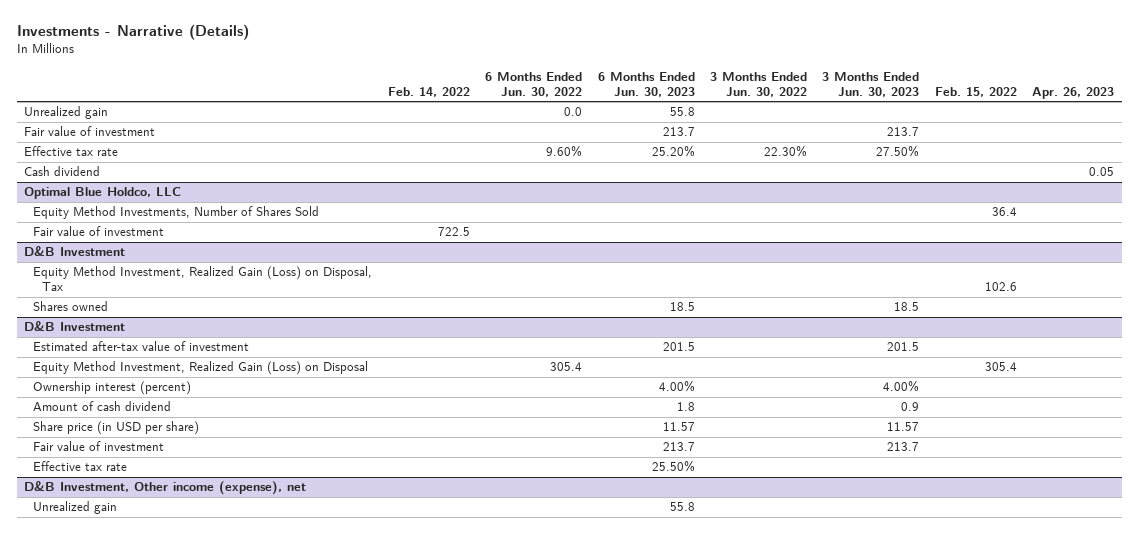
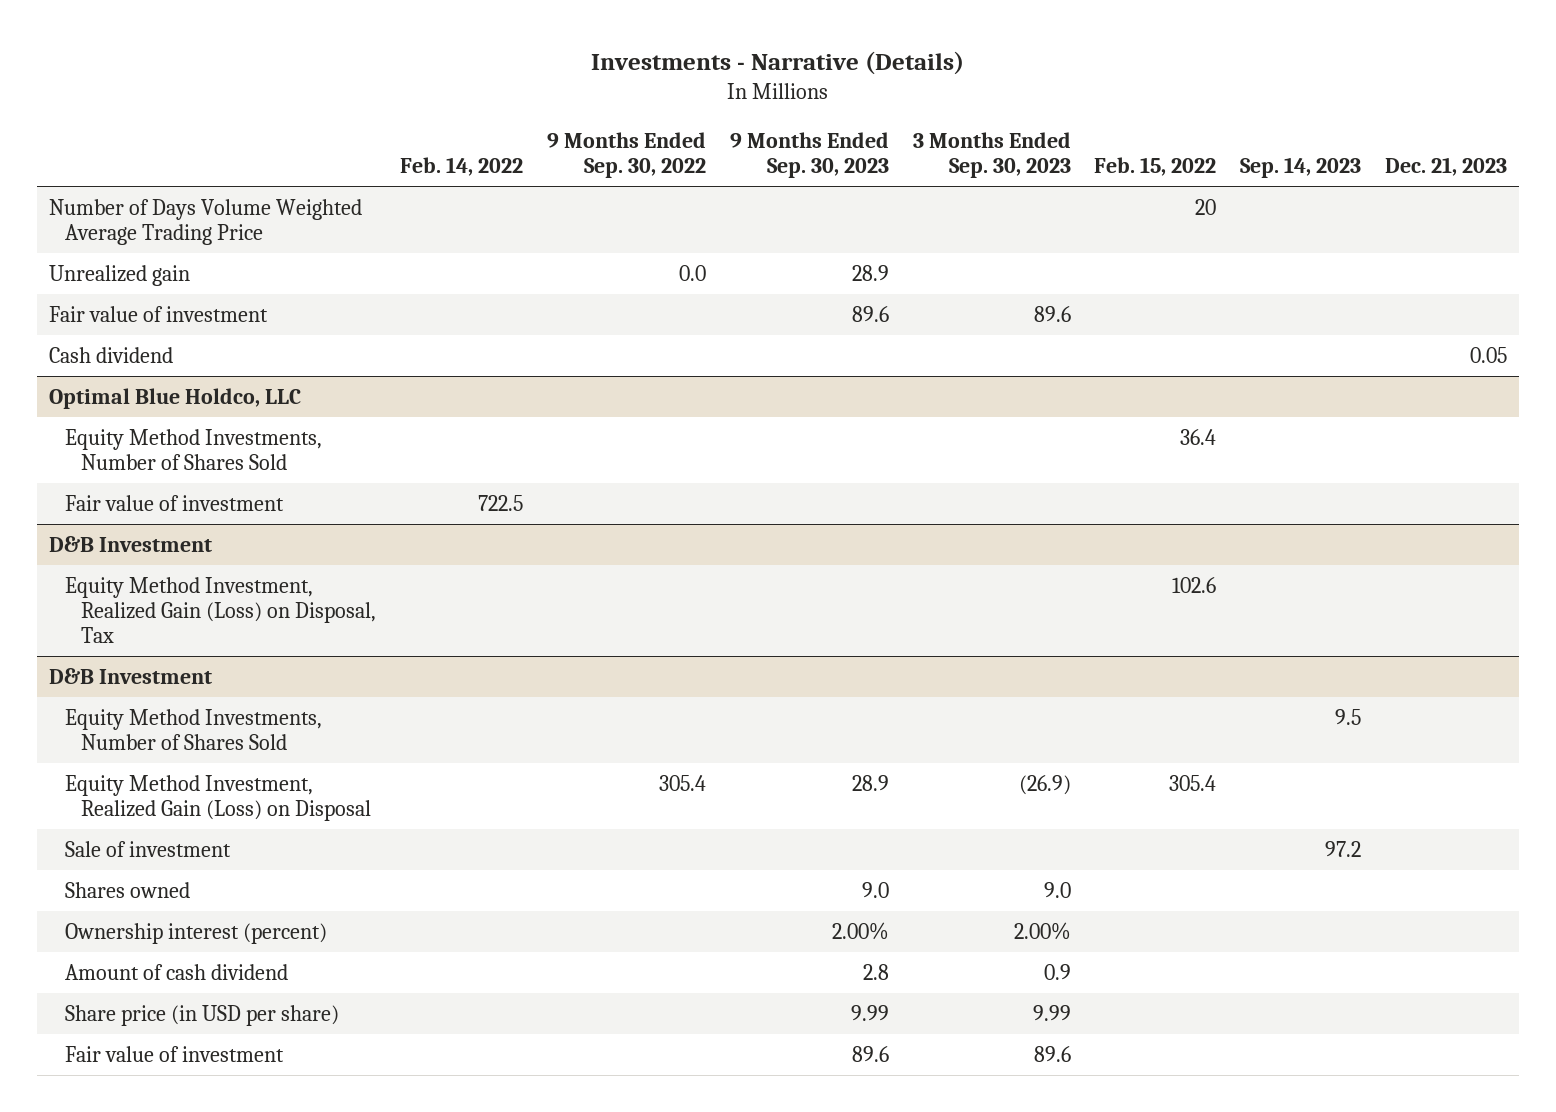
[485,71,583,97] 6 Months Ended Jun. 30, 2022 -> none
[597,71,695,97] 6 Months Ended Jun. 30, 2023 -> none
[710,71,808,97] 3 Months Ended Jun. 30, 2022 -> none
[822,71,920,97] 3 Months Ended Jun. 30, 2023 -> none
[1032,86,1115,99] Apr. 26, 2023 -> none
none -> [547,131,707,178] 9 Months Ended Sep. 30, 2022
none -> [729,131,889,178] 9 Months Ended Sep. 30, 2023
none -> [912,131,1071,178] 3 Months Ended Sep. 30, 2023
none -> [1240,156,1362,178] Sep. 14, 2023
none -> [1384,156,1507,176] Dec. 21, 2023
none -> [48,198,362,245] Number of Days Volume Weighted Average Trading Price
[24,146,119,157] Effective tax rate -> none
[33,341,250,352] Estimated after-tax value of investment -> none
none -> [65,708,323,750] Equity Method Investments, Number of Shares Sold
none -> [65,840,232,857] Sale of investment
[33,301,109,312] Shares owned -> [65,881,191,898] Shares owned
[33,461,128,472] Effective tax rate -> none
[24,481,307,496] D&B Investment, Other income (expense), net -> none
[33,501,118,515] Unrealized gain -> none

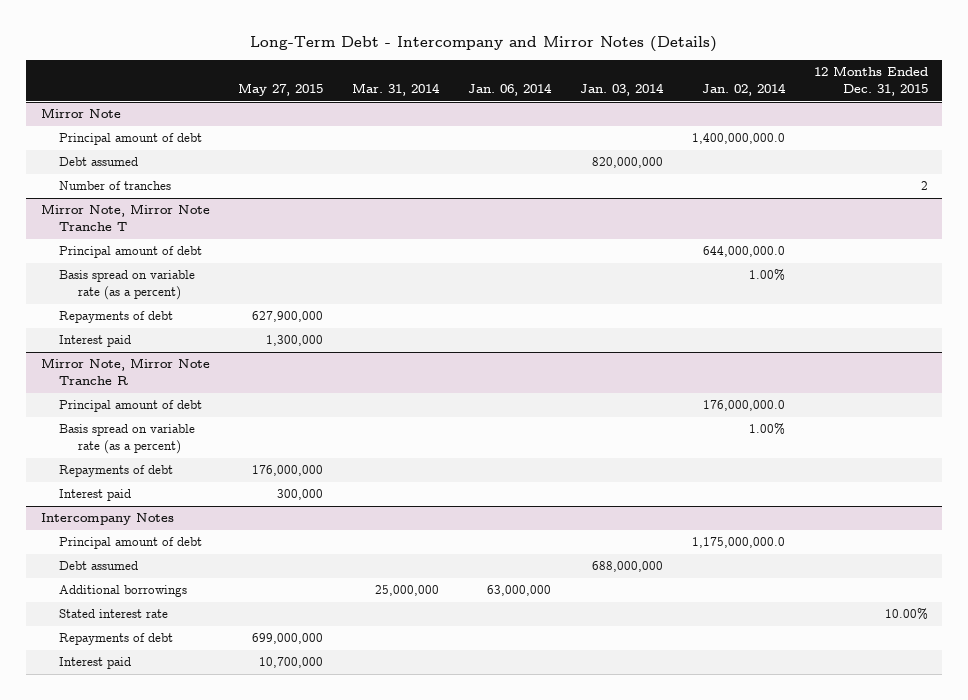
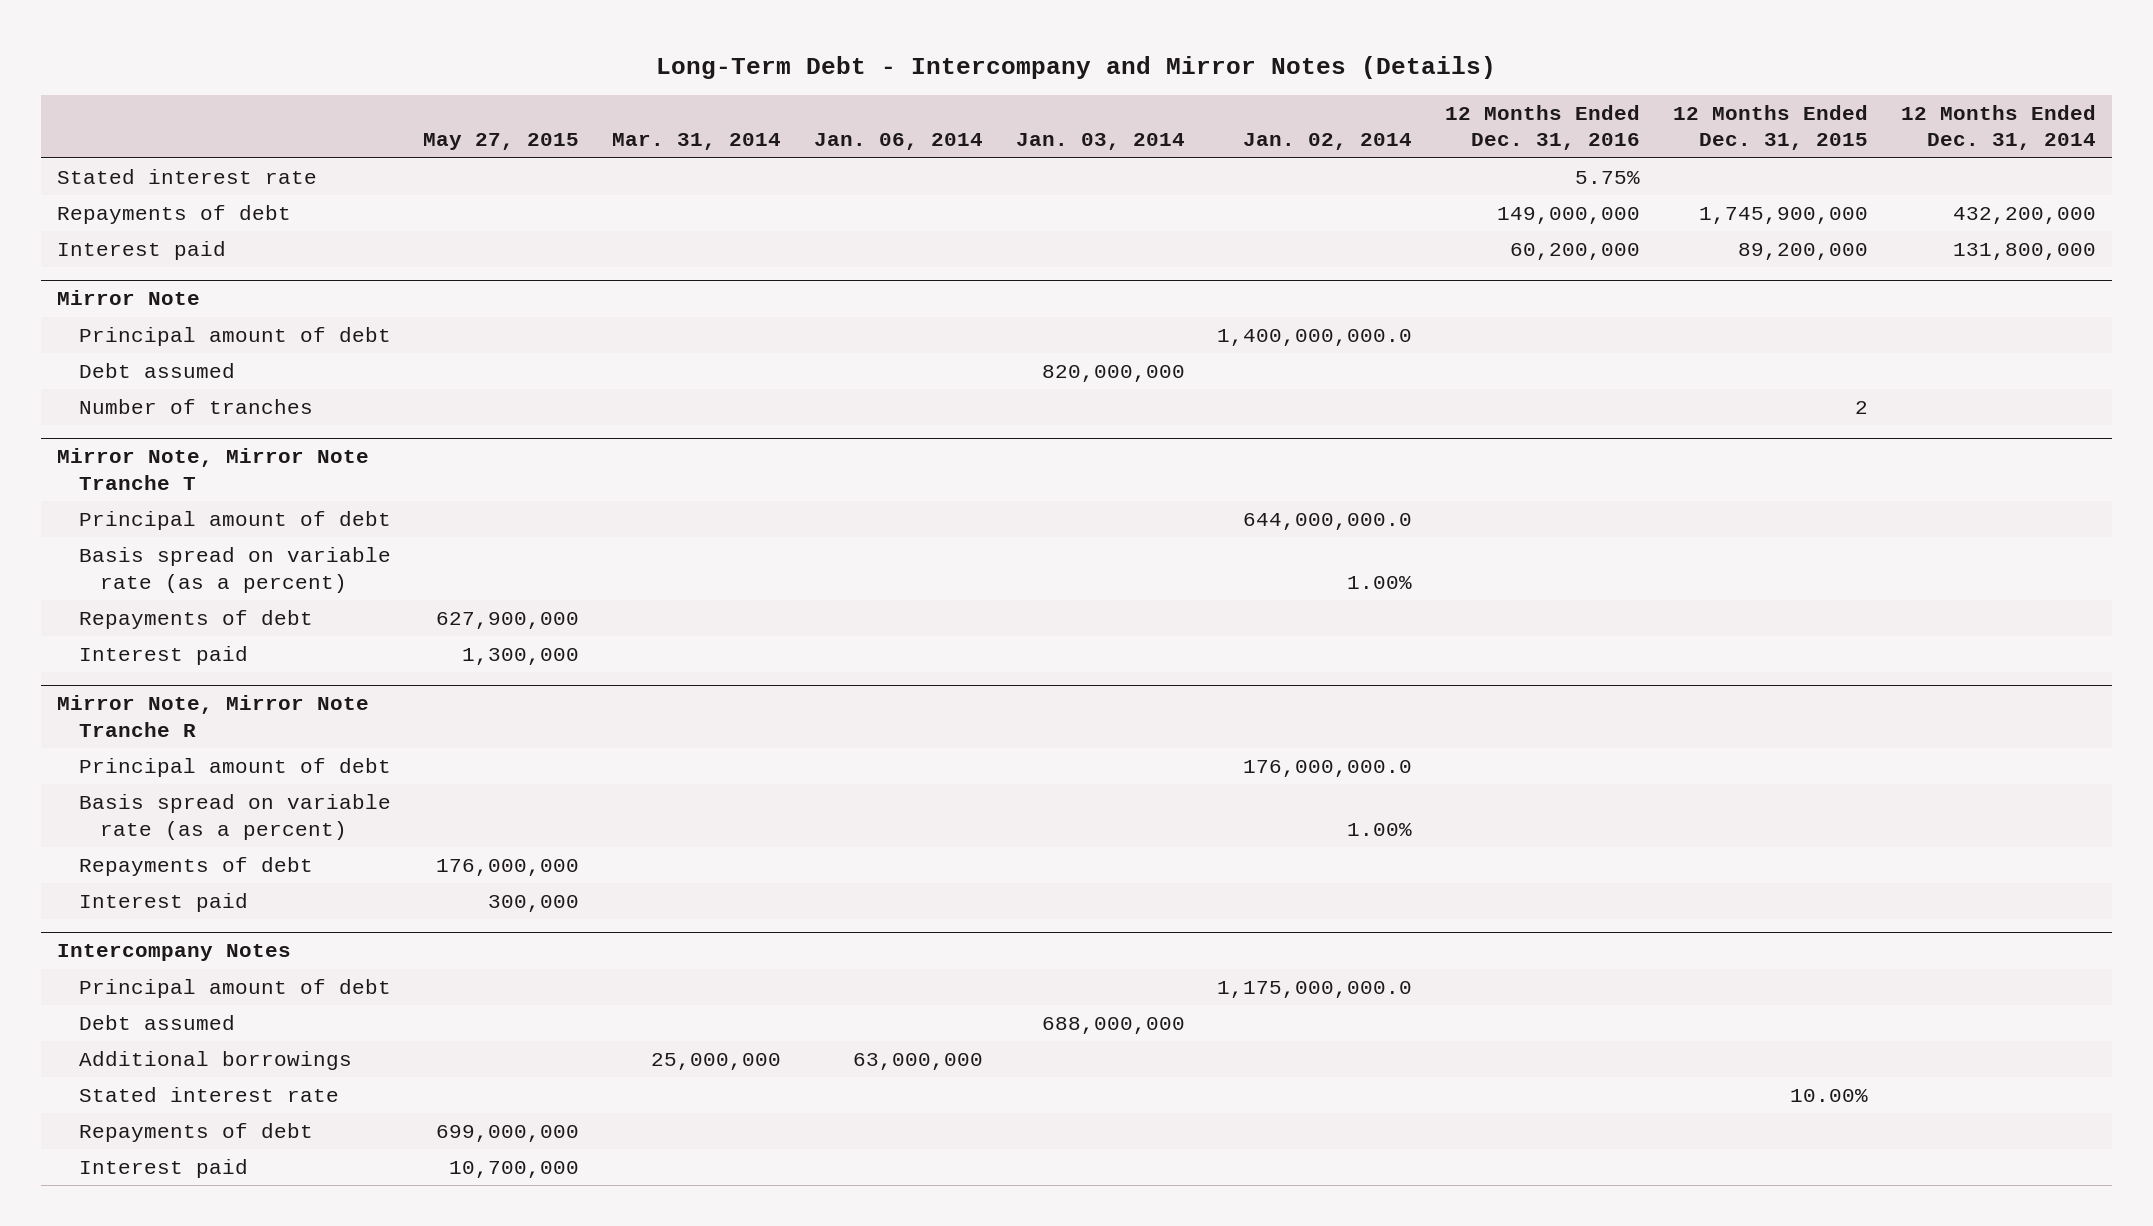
none -> [1445,104,1641,151] 12 Months Ended Dec. 31, 2016
none -> [1900,104,2096,151] 12 Months Ended Dec. 31, 2014
none -> [57,169,318,185] Stated interest rate
none -> [57,205,292,225] Repayments of debt
none -> [57,241,227,261] Interest paid

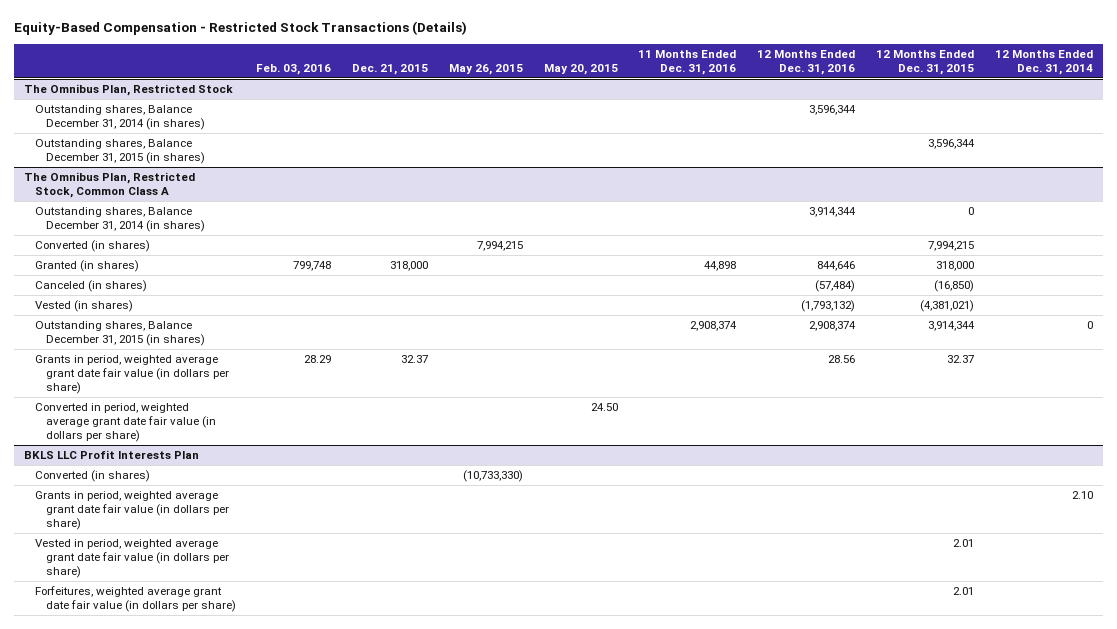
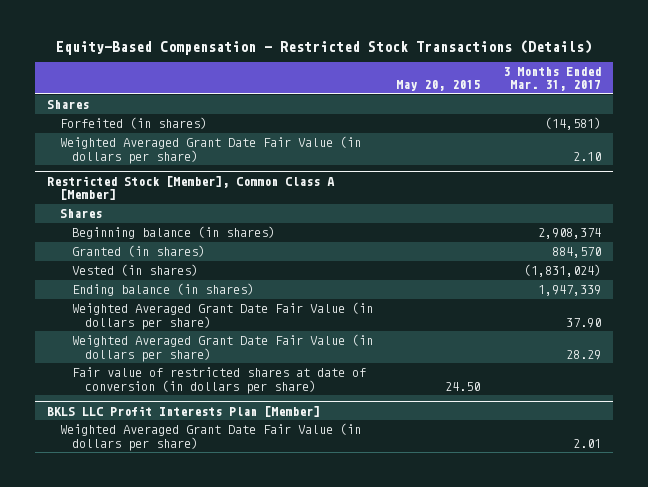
[256,63,332,75] Feb. 03, 2016 -> none
[352,63,429,75] Dec. 21, 2015 -> none
[448,63,523,75] May 26, 2015 -> none
[638,50,737,75] 11 Months Ended Dec. 31, 2016 -> none
[757,50,856,75] 12 Months Ended Dec. 31, 2016 -> none
[875,50,974,75] 12 Months Ended Dec. 31, 2015 -> none
[994,50,1093,75] 12 Months Ended Dec. 31, 2014 -> none
none -> [503,67,602,92] 3 Months Ended Mar. 31, 2017
[24,84,234,97] The Omnibus Plan, Restricted Stock -> none
[34,105,205,130] Outstanding shares, Balance December 31, 2014 (in shares) -> none
[34,139,205,164] Outstanding shares, Balance December 31, 2015 (in shares) -> none
[34,240,150,253] Converted (in shares) -> none
none -> [46,100,89,110] Shares
none -> [59,117,207,130] Forfeited (in shares)
none -> [59,136,361,164] Weighted Averaged Grant Date Fair Value (in dollars per share)
[24,172,196,198] The Omnibus Plan, Restricted Stock, Common Class A -> [46,175,335,201] Restricted Stock [Member], Common Class A [Member]
none -> [59,209,102,219] Shares
[34,207,205,232] Outstanding shares, Balance December 31, 2014 (in shares) -> [72,226,276,240] Beginning balance (in shares)
[34,280,147,293] Canceled (in shares) -> none
[34,470,150,483] Converted (in shares) -> none
[34,491,229,530] Grants in period, weighted average grant date fair value (in dollars per share) -> none
[34,539,229,578] Vested in period, weighted average grant date fair value (in dollars per share) -> none
[34,321,205,346] Outstanding shares, Balance December 31, 2015 (in shares) -> [72,283,255,297] Ending balance (in shares)
[34,355,229,394] Grants in period, weighted average grant date fair value (in dollars per share) -> [72,302,374,330] Weighted Averaged Grant Date Fair Value (in dollars per share)
none -> [72,334,374,362] Weighted Averaged Grant Date Fair Value (in dollars per share)
[34,403,216,442] Converted in period, weighted average grant date fair value (in dollars per share) -> [72,367,367,394] Fair value of restricted shares at date of conversion (in dollars per share)
[24,450,200,460] BKLS LLC Profit Interests Plan -> [46,405,320,417] BKLS LLC Profit Interests Plan [Member]
[34,586,236,612] Forfeitures, weighted average grant date fair value (in dollars per share) -> [59,423,361,451] Weighted Averaged Grant Date Fair Value (in dollars per share)

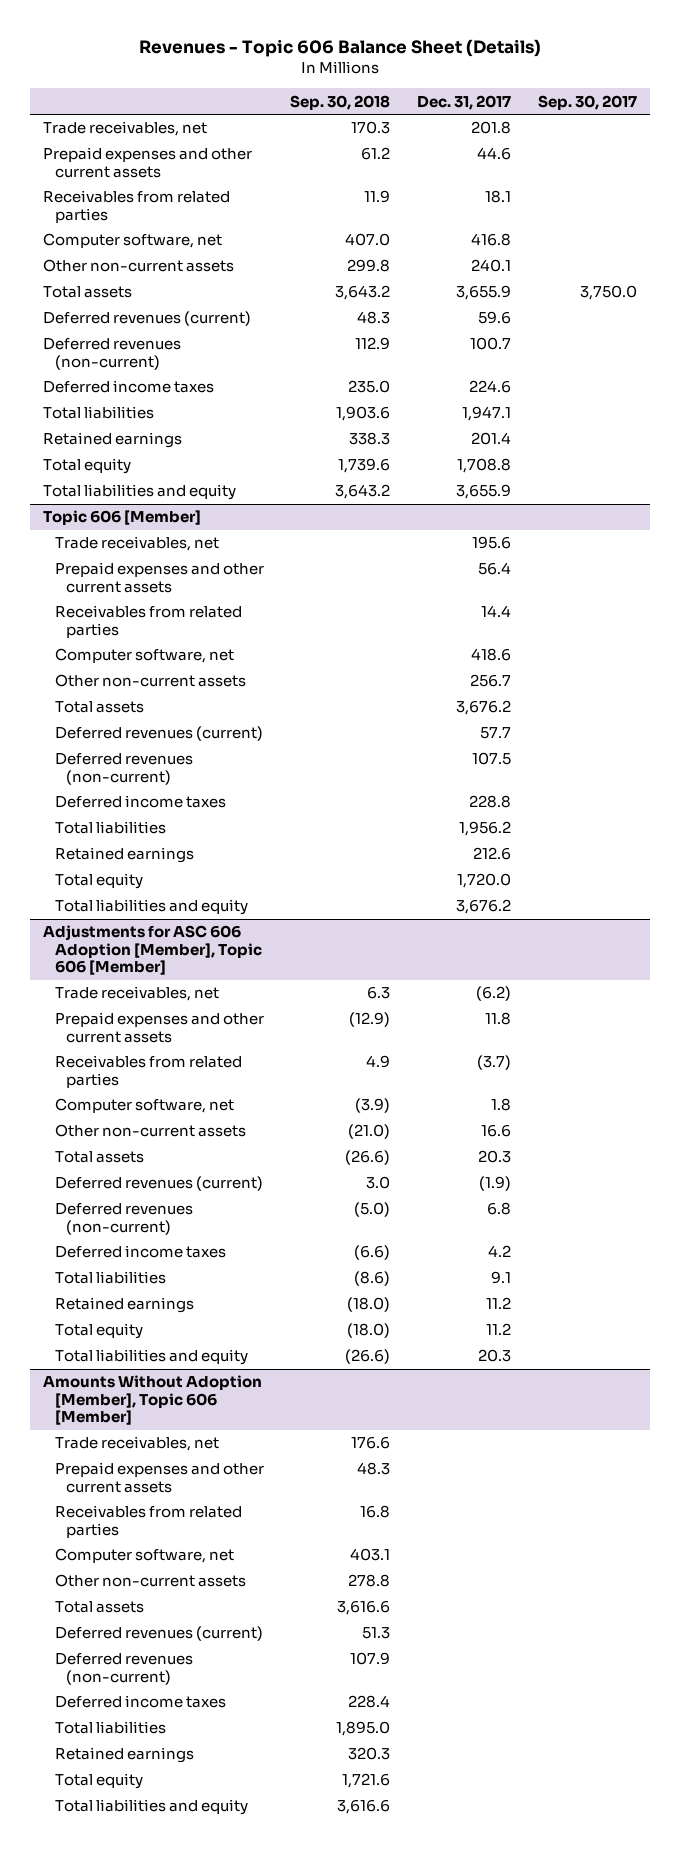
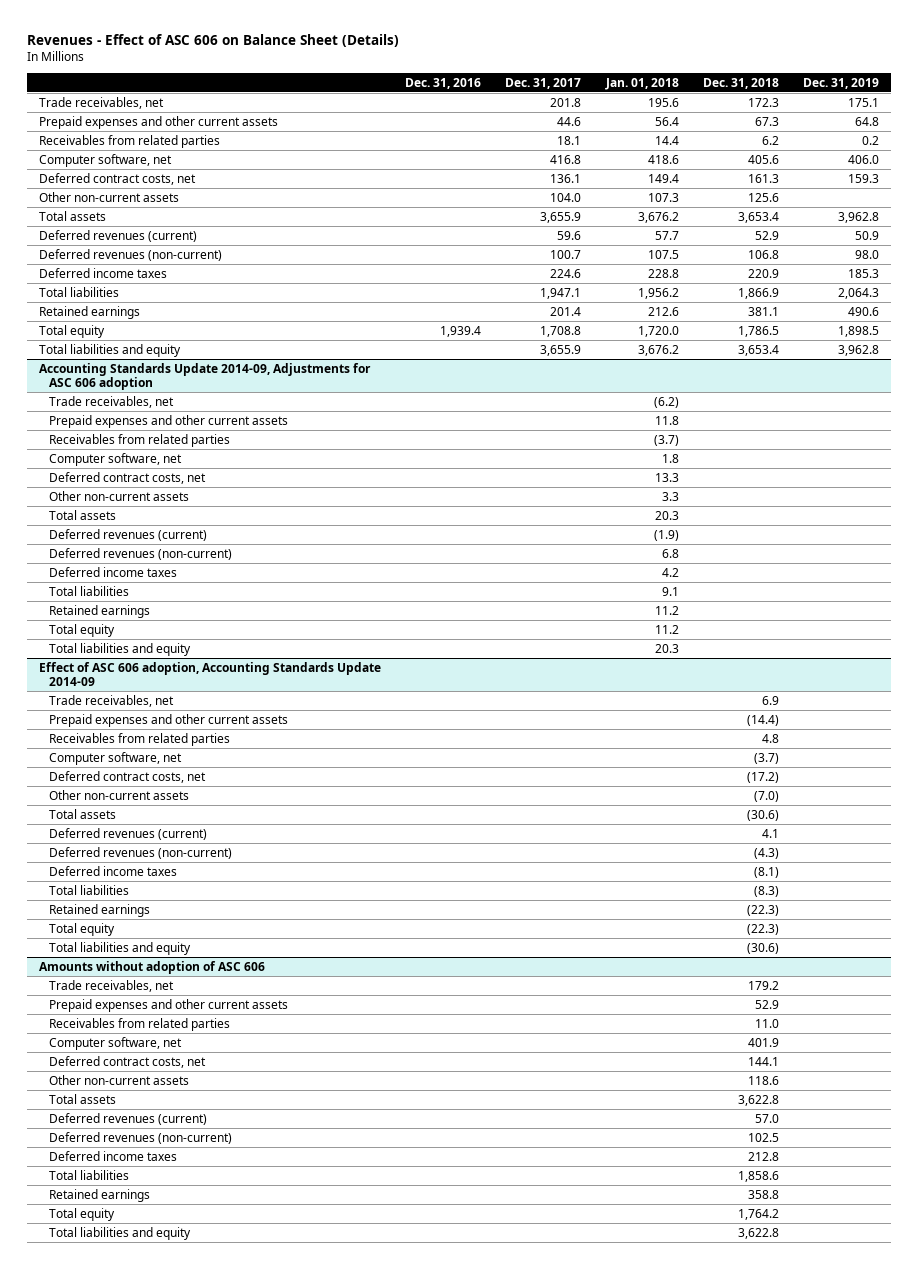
[139,39,542,58] Revenues - Topic 606 Balance Sheet (Details) -> [26,34,399,48] Revenues - Effect of ASC 606 on Balance Sheet (Details)
[290,94,391,110] Sep. 30, 2018 -> none
[537,94,637,110] Sep. 30, 2017 -> none
none -> [405,77,482,89] Dec. 31, 2016
none -> [604,77,679,90] Jan. 01, 2018
none -> [703,77,780,89] Dec. 31, 2018
none -> [803,77,880,89] Dec. 31, 2019
none -> [38,172,196,185] Deferred contract costs, net
[471,259,512,273] 240.1 -> [550,192,582,202] 104.0
[43,510,202,526] Topic 606 [Member] -> none
[54,536,219,552] Trade receivables, net -> none
[54,562,264,593] Prepaid expenses and other current assets -> none
[54,605,242,638] Receivables from related parties -> none
[54,648,234,664] Computer software, net -> none
[54,674,246,688] Other non-current assets -> none
[54,701,144,714] Total assets -> none
[54,726,263,742] Deferred revenues (current) -> none
[54,753,193,785] Deferred revenues (non-current) -> none
[54,795,226,809] Deferred income taxes -> none
[54,821,166,835] Total liabilities -> none
[54,847,194,864] Retained earnings -> none
[54,873,143,890] Total equity -> none
[54,899,248,916] Total liabilities and equity -> none
[43,925,262,976] Adjustments for ASC 606 Adoption [Member], Topic 606 [Member] -> none
[54,986,219,1002] Trade receivables, net -> none
[54,1012,264,1043] Prepaid expenses and other current assets -> none
[54,1055,242,1088] Receivables from related parties -> none
[54,1098,234,1114] Computer software, net -> none
[54,1124,246,1138] Other non-current assets -> none
[54,1151,144,1164] Total assets -> none
[54,1176,263,1192] Deferred revenues (current) -> none
[54,1203,193,1235] Deferred revenues (non-current) -> none
[54,1245,226,1259] Deferred income taxes -> none
[54,1271,166,1285] Total liabilities -> none
[54,1297,194,1314] Retained earnings -> none
[54,1323,143,1340] Total equity -> none
[54,1349,248,1366] Total liabilities and equity -> none
none -> [38,362,371,391] Accounting Standards Update 2014-09, Adjustments for ASC 606 adoption
none -> [49,395,175,408] Trade receivables, net
none -> [49,414,289,428] Prepaid expenses and other current assets
none -> [49,433,231,447] Receivables from related parties
none -> [49,452,183,466] Computer software, net
none -> [49,471,207,484] Deferred contract costs, net
none -> [49,490,190,501] Other non-current assets
none -> [49,509,117,520] Total assets
none -> [49,528,208,541] Deferred revenues (current)
none -> [49,547,233,560] Deferred revenues (non-current)
none -> [49,566,178,577] Deferred income taxes
none -> [49,585,130,596] Total liabilities
none -> [49,604,151,618] Retained earnings
none -> [49,623,116,637] Total equity
none -> [49,642,192,656] Total liabilities and equity
none -> [38,661,381,687] Effect of ASC 606 adoption, Accounting Standards Update 2014-09
none -> [49,694,175,707] Trade receivables, net
none -> [49,713,289,727] Prepaid expenses and other current assets
none -> [49,732,231,746] Receivables from related parties
none -> [49,751,183,765] Computer software, net
none -> [49,770,207,783] Deferred contract costs, net
none -> [49,789,190,800] Other non-current assets
none -> [49,808,117,819] Total assets
none -> [49,827,208,840] Deferred revenues (current)
none -> [49,846,233,859] Deferred revenues (non-current)
none -> [49,865,178,876] Deferred income taxes
none -> [49,884,130,895] Total liabilities
none -> [49,903,151,917] Retained earnings
none -> [49,922,116,936] Total equity
none -> [49,941,192,955] Total liabilities and equity
[43,1375,263,1426] Amounts Without Adoption [Member], Topic 606 [Member] -> [38,960,265,974] Amounts without adoption of ASC 606
none -> [49,1055,207,1068] Deferred contract costs, net

